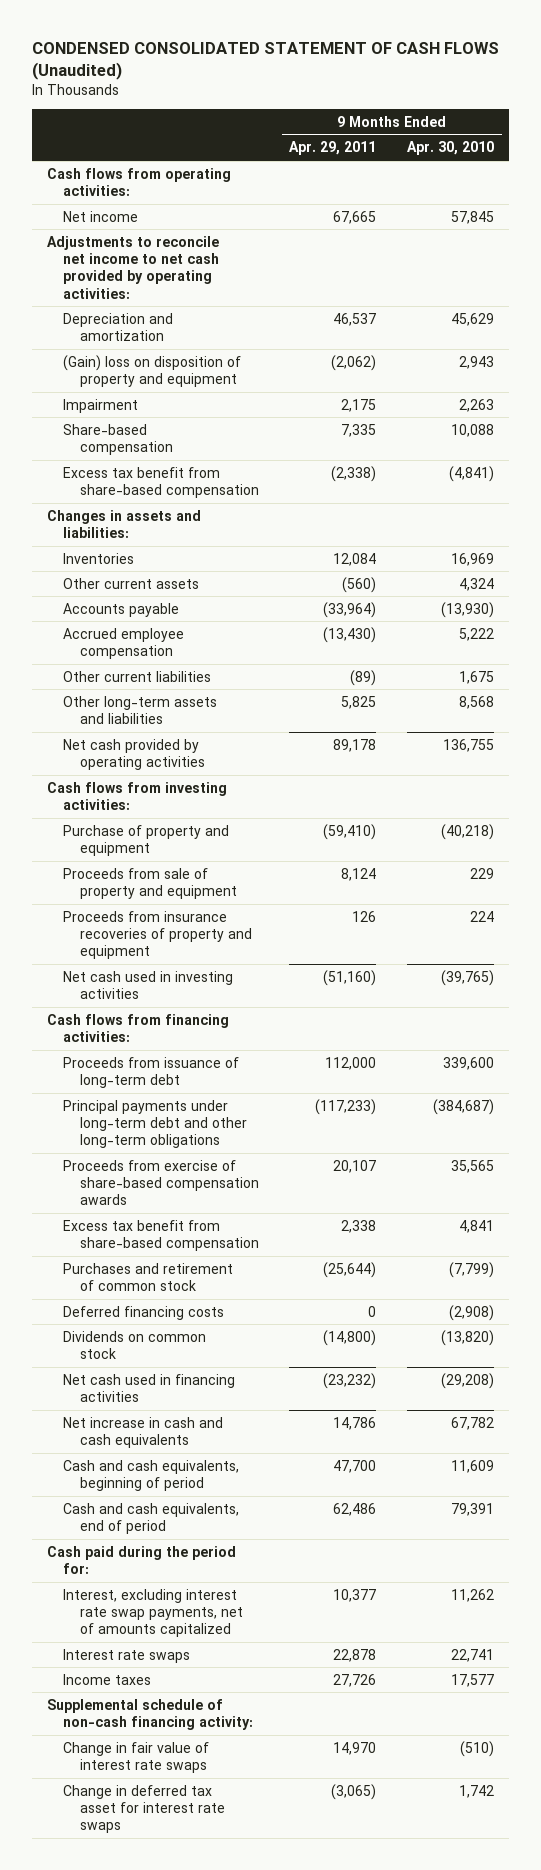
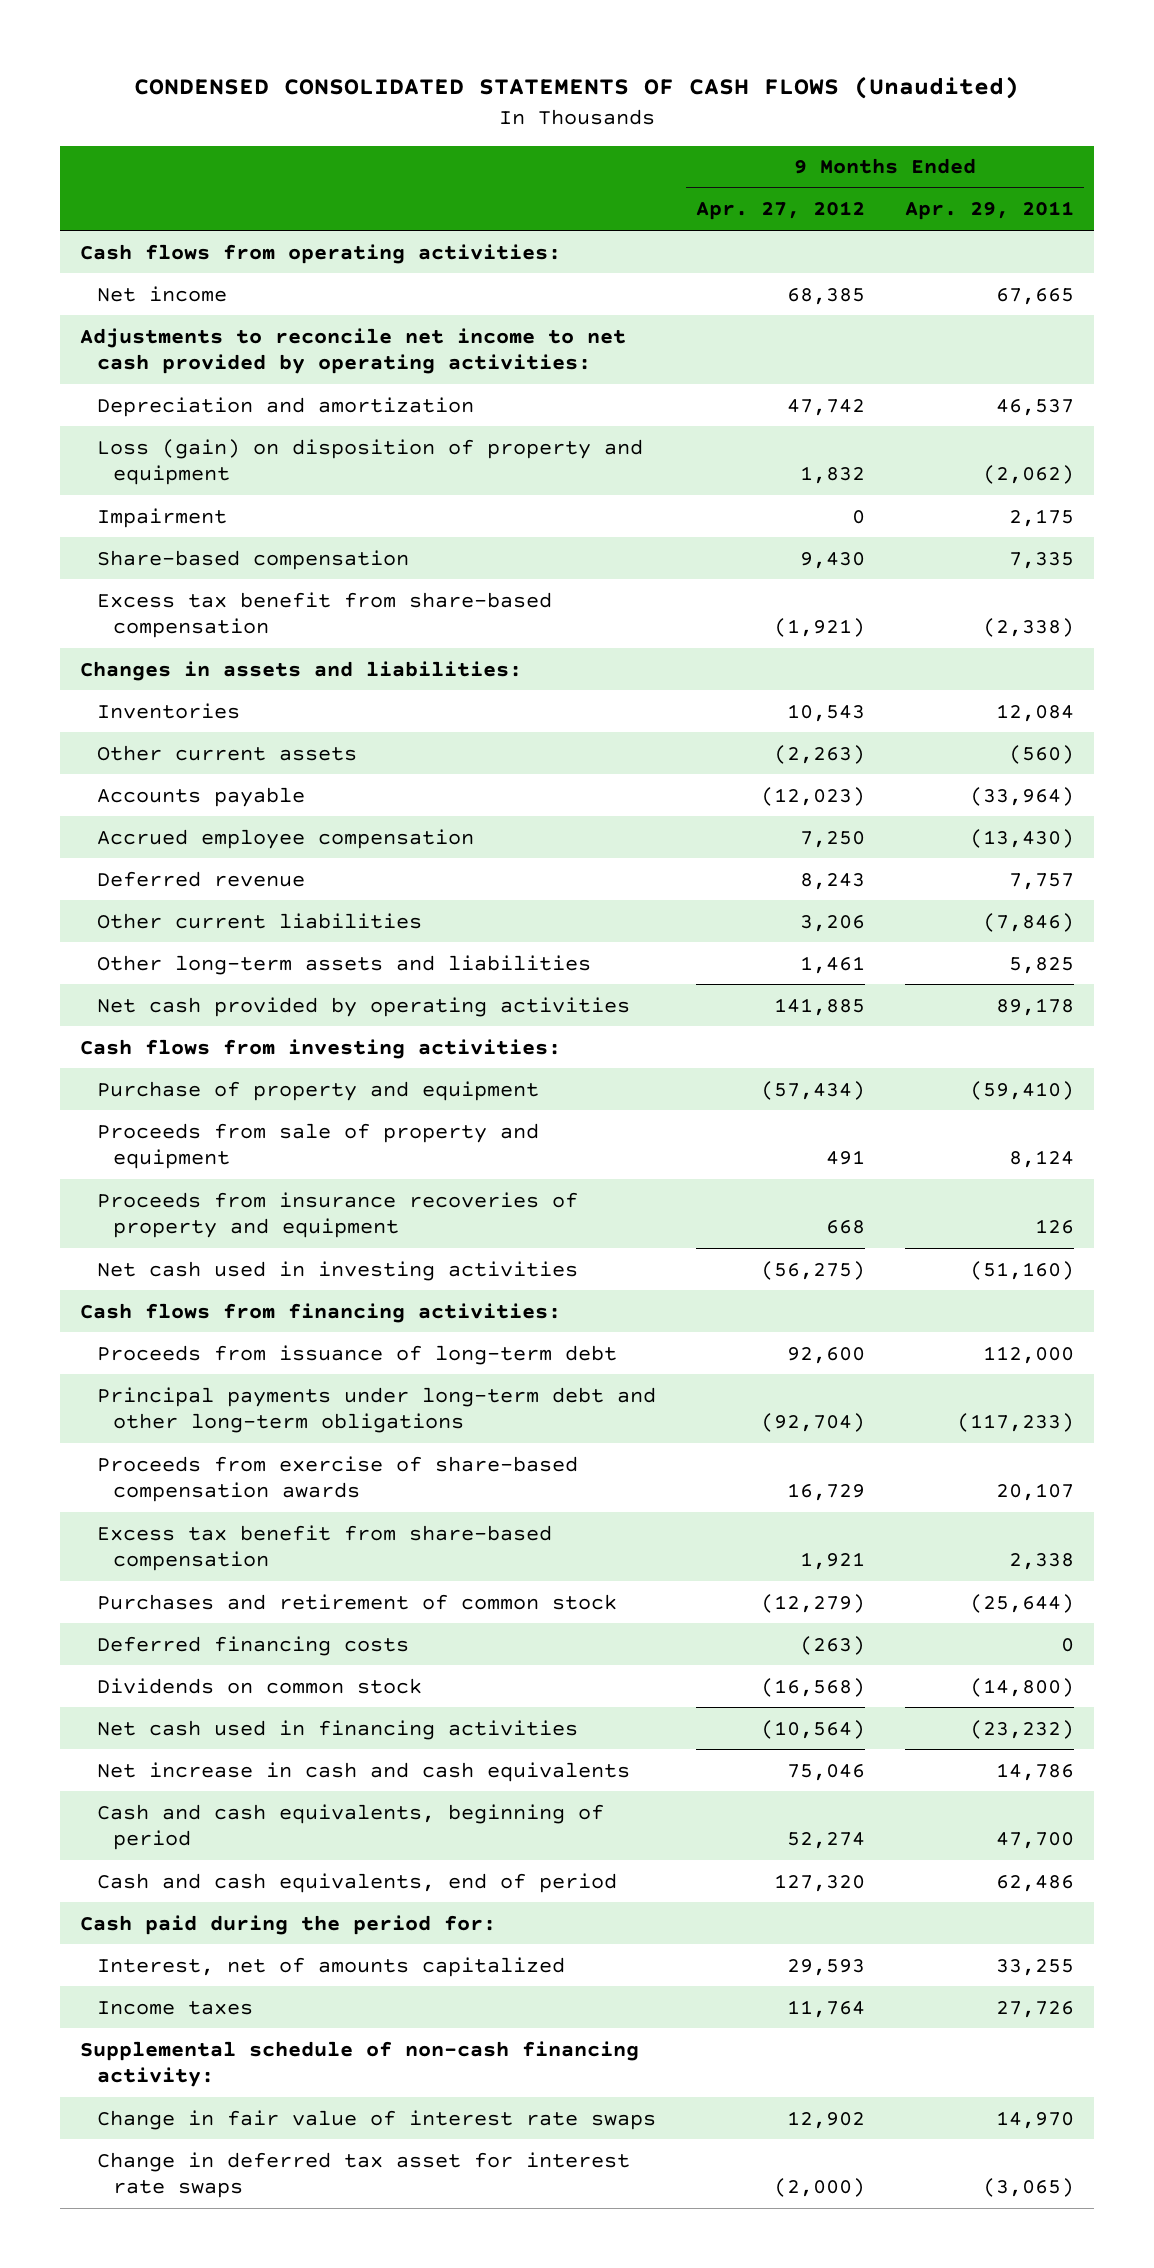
[31,41,499,80] CONDENSED CONSOLIDATED STATEMENT OF CASH FLOWS (Unaudited) -> [134,76,1020,100] CONDENSED CONSOLIDATED STATEMENTS OF CASH FLOWS (Unaudited)
[407,141,495,156] Apr. 30, 2010 -> none
none -> [695,201,865,221] Apr. 27, 2012
[63,354,242,388] (Gain) loss on disposition of property and equipment -> [96,438,643,486] Loss (gain) on disposition of property and equipment
none -> [96,870,305,887] Deferred revenue
[350,669,377,686] (89) -> [982,912,1074,932] (7,846)
[63,1648,191,1663] Interest rate swaps -> none
[63,1588,243,1638] Interest, excluding interest rate swap payments, net of amounts capitalized -> [96,1956,565,1977] Interest, net of amounts capitalized
[333,1588,377,1602] 10,377 -> [995,1958,1074,1976] 33,255

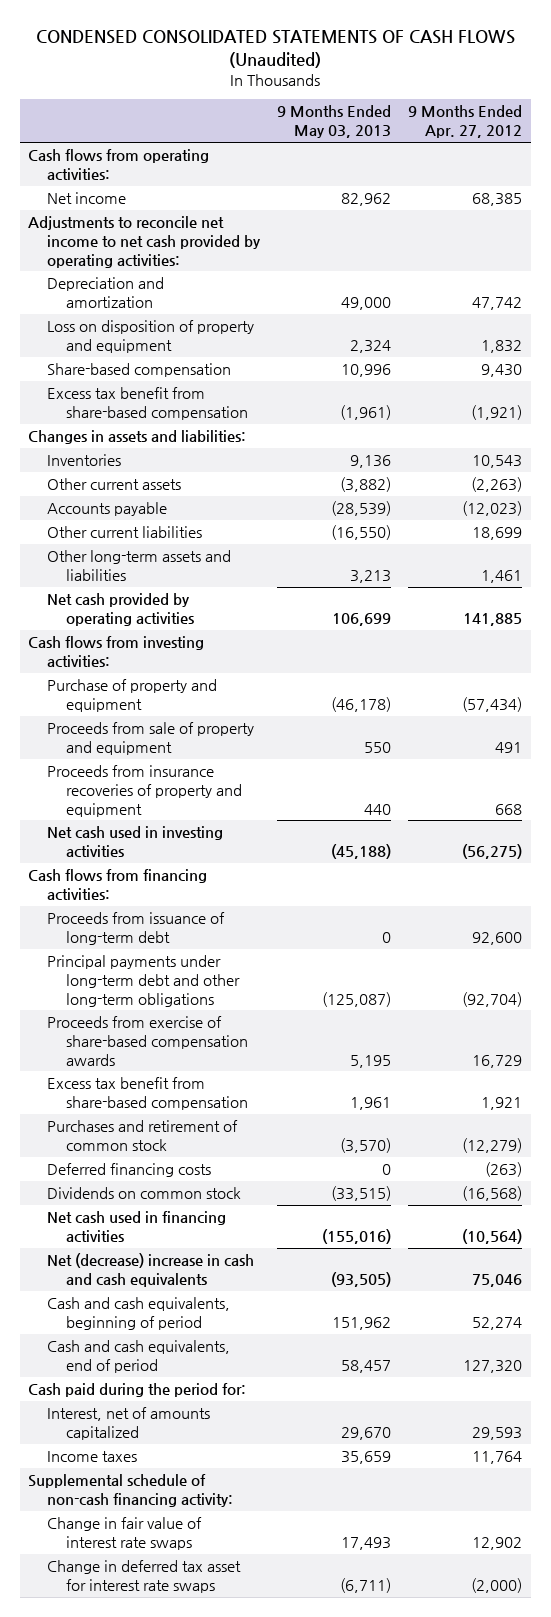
[904,201,1074,221] Apr. 29, 2011 -> none
none -> [277,105,392,139] 9 Months Ended May 03, 2013
[96,507,227,528] Impairment -> none
[96,438,643,486] Loss (gain) on disposition of property and equipment -> [47,319,255,353] Loss on disposition of property and equipment
[96,828,474,849] Accrued employee compensation -> none
[96,870,305,887] Deferred revenue -> none
[799,914,865,932] 3,206 -> [472,526,523,540] 18,699
[96,1761,630,1782] Net increase in cash and cash equivalents -> [47,1252,255,1287] Net (decrease) increase in cash and cash equivalents

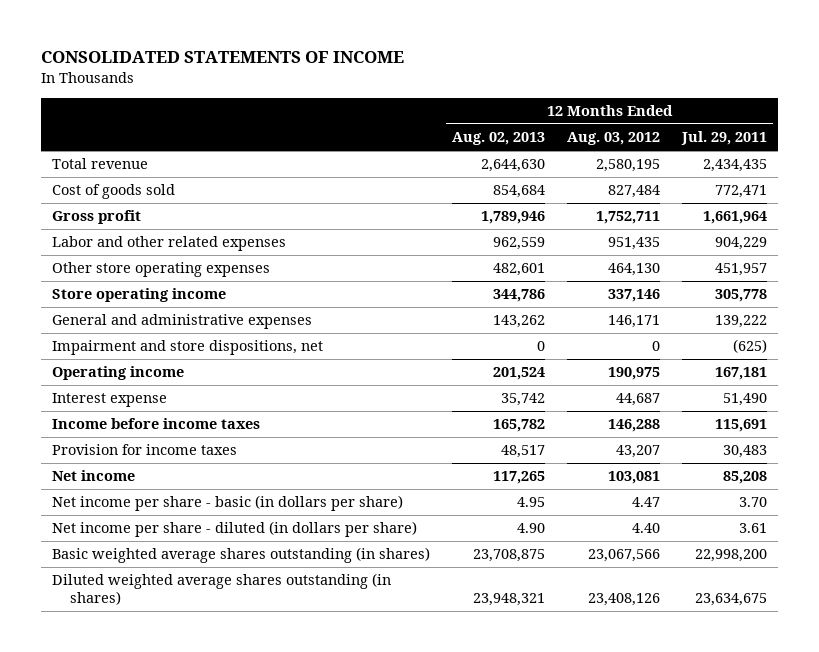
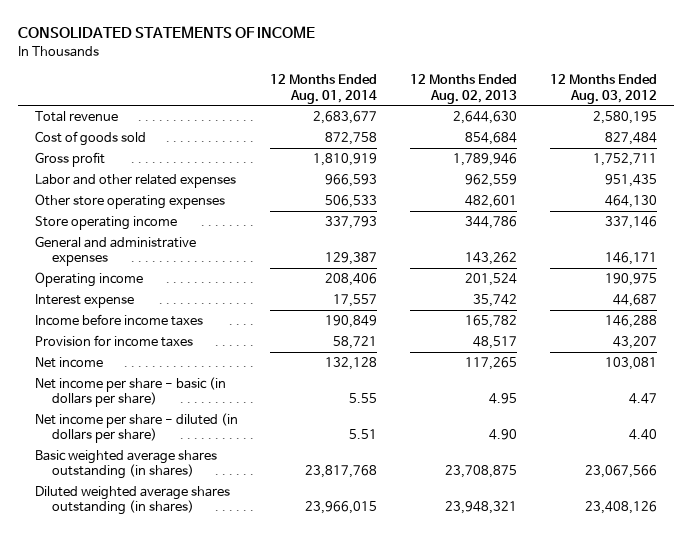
[681,131,768,146] Jul. 29, 2011 -> none
none -> [270,74,378,104] 12 Months Ended Aug. 01, 2014
[51,340,323,356] Impairment and store dispositions, net -> none

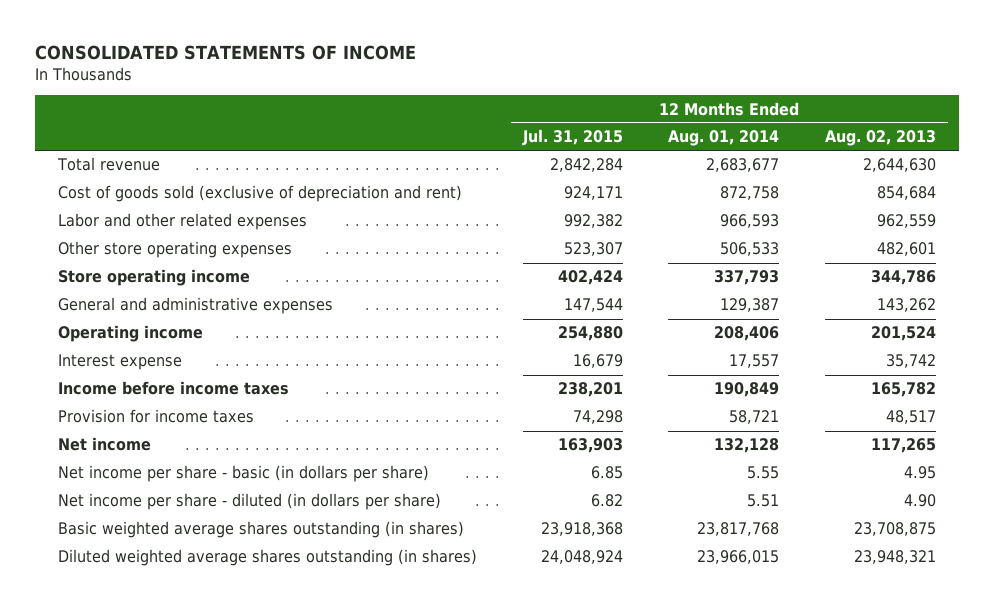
[550,74,658,104] 12 Months Ended Aug. 03, 2012 -> none
none -> [521,129,623,147] Jul. 31, 2015
[34,152,105,168] Gross profit -> none
[34,131,146,147] Cost of goods sold -> [57,185,462,203] Cost of goods sold (exclusive of depreciation and rent)

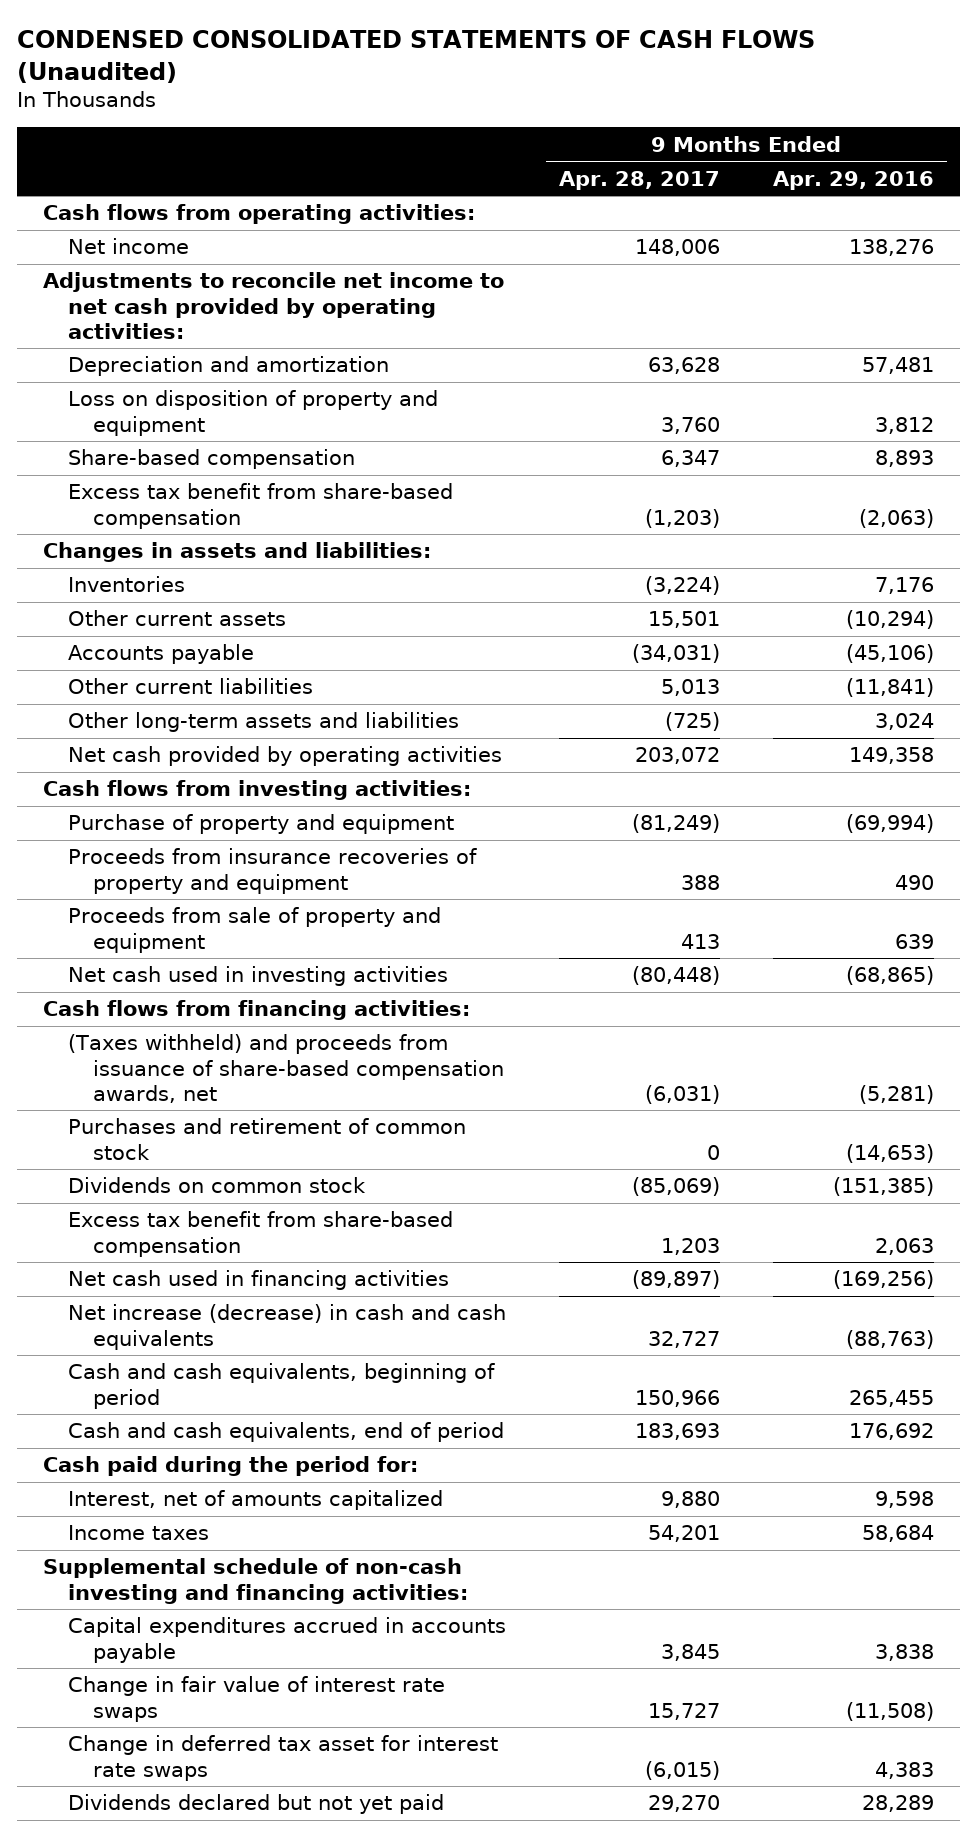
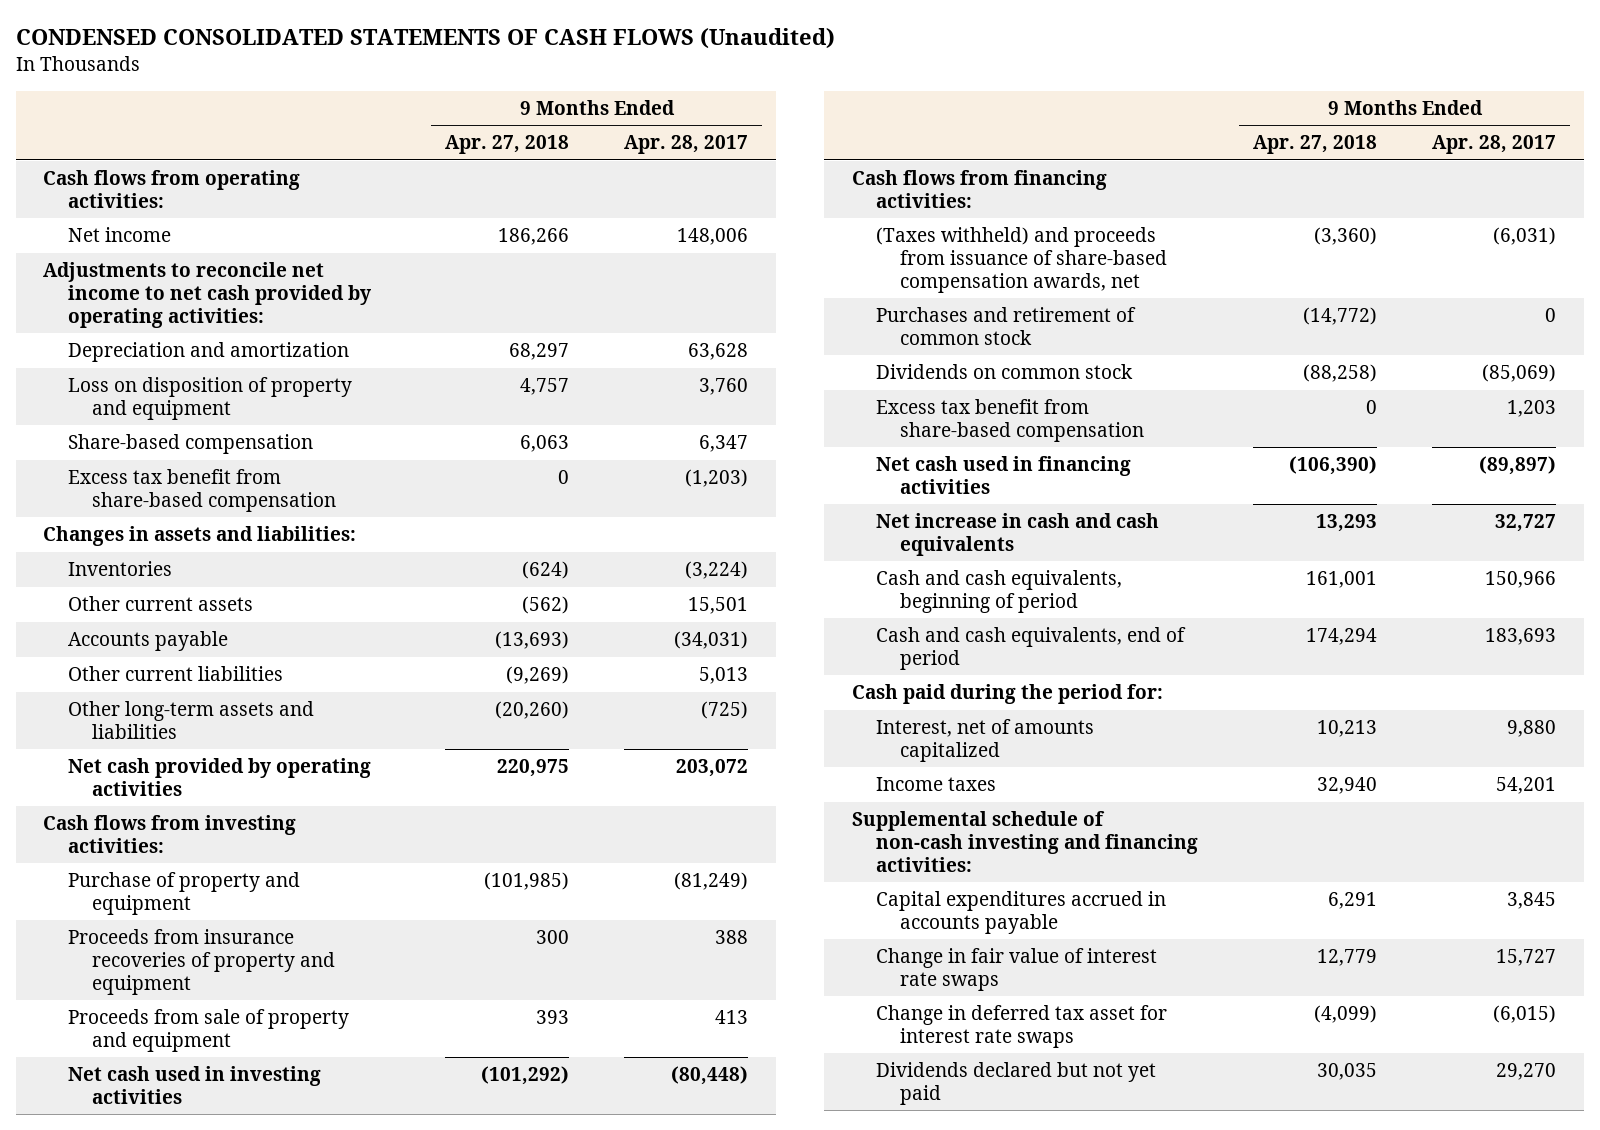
[772,170,934,190] Apr. 29, 2016 -> none
none -> [445,135,570,155] Apr. 27, 2018
[67,1304,506,1350] Net increase (decrease) in cash and cash equivalents -> [875,513,1159,557] Net increase in cash and cash equivalents

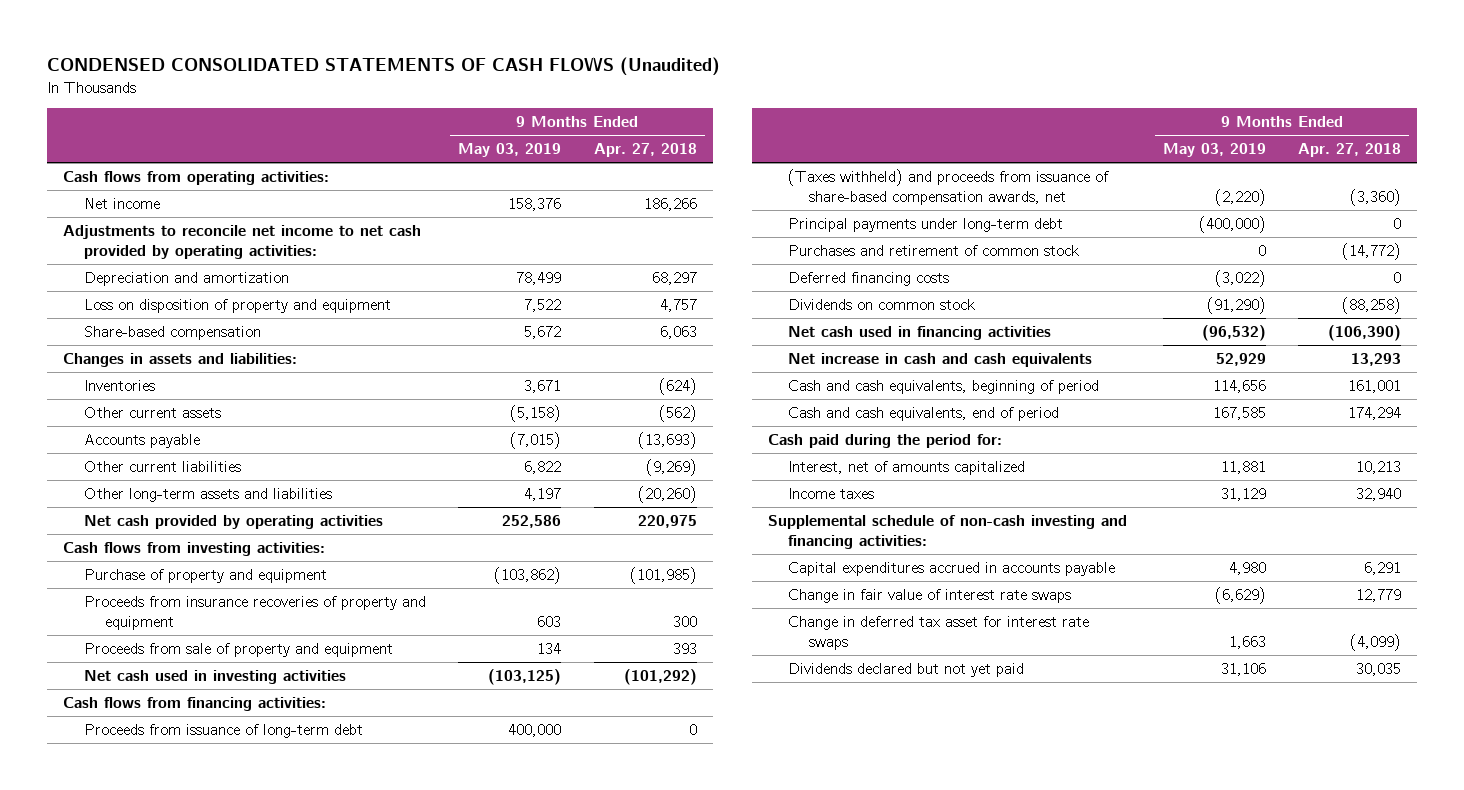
[624,135,749,155] Apr. 28, 2017 -> none
none -> [458,143,562,158] May 03, 2019
[67,469,337,513] Excess tax benefit from share-based compensation -> none
none -> [84,723,364,738] Proceeds from issuance of long-term debt
none -> [788,217,1064,232] Principal payments under long-term debt
none -> [788,271,950,286] Deferred financing costs
[875,399,1145,443] Excess tax benefit from share-based compensation -> none

